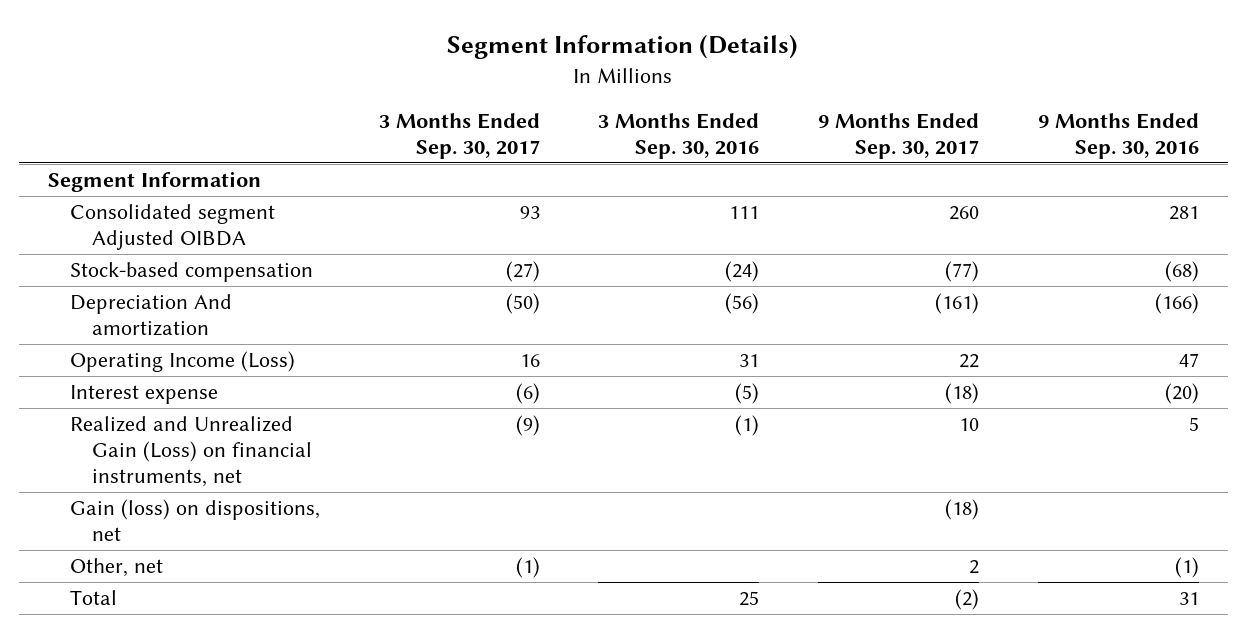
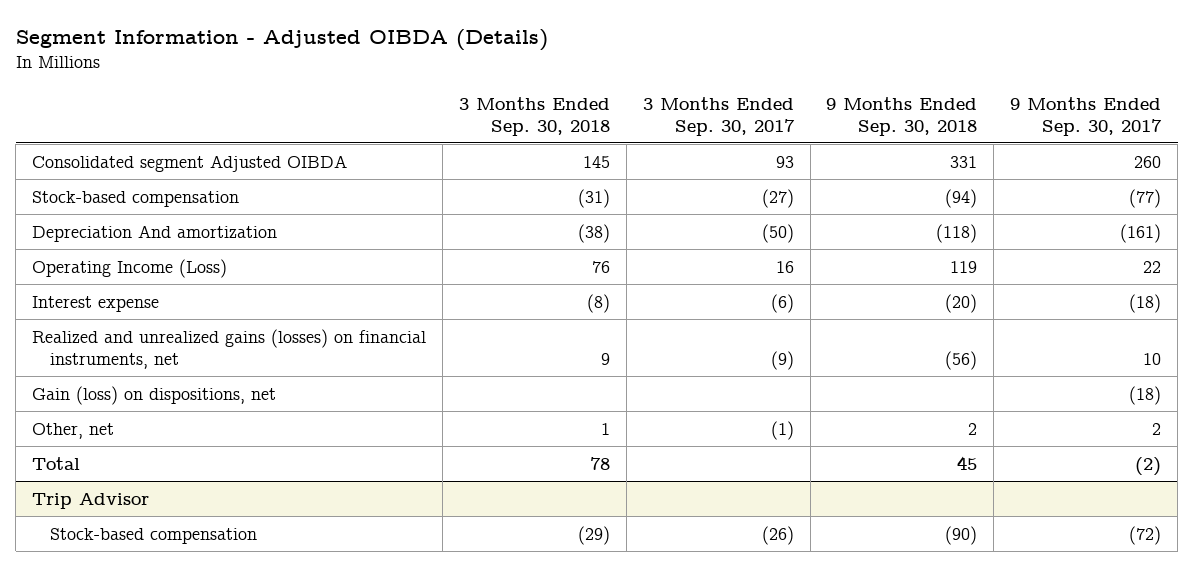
[447,33,799,59] Segment Information (Details) -> [15,28,548,51] Segment Information - Adjusted OIBDA (Details)
[598,113,760,159] 3 Months Ended Sep. 30, 2016 -> none
[1037,113,1199,159] 9 Months Ended Sep. 30, 2016 -> none
none -> [458,96,610,136] 3 Months Ended Sep. 30, 2018
none -> [826,96,978,136] 9 Months Ended Sep. 30, 2018
[48,171,262,193] Segment Information -> none
[69,416,312,487] Realized and Unrealized Gain (Loss) on financial instruments, net -> [31,328,426,369] Realized and unrealized gains (losses) on financial instruments, net
none -> [31,492,149,509] Trip Advisor
none -> [50,527,258,544] Stock-based compensation

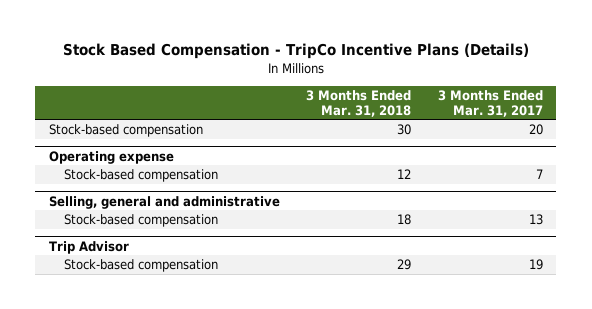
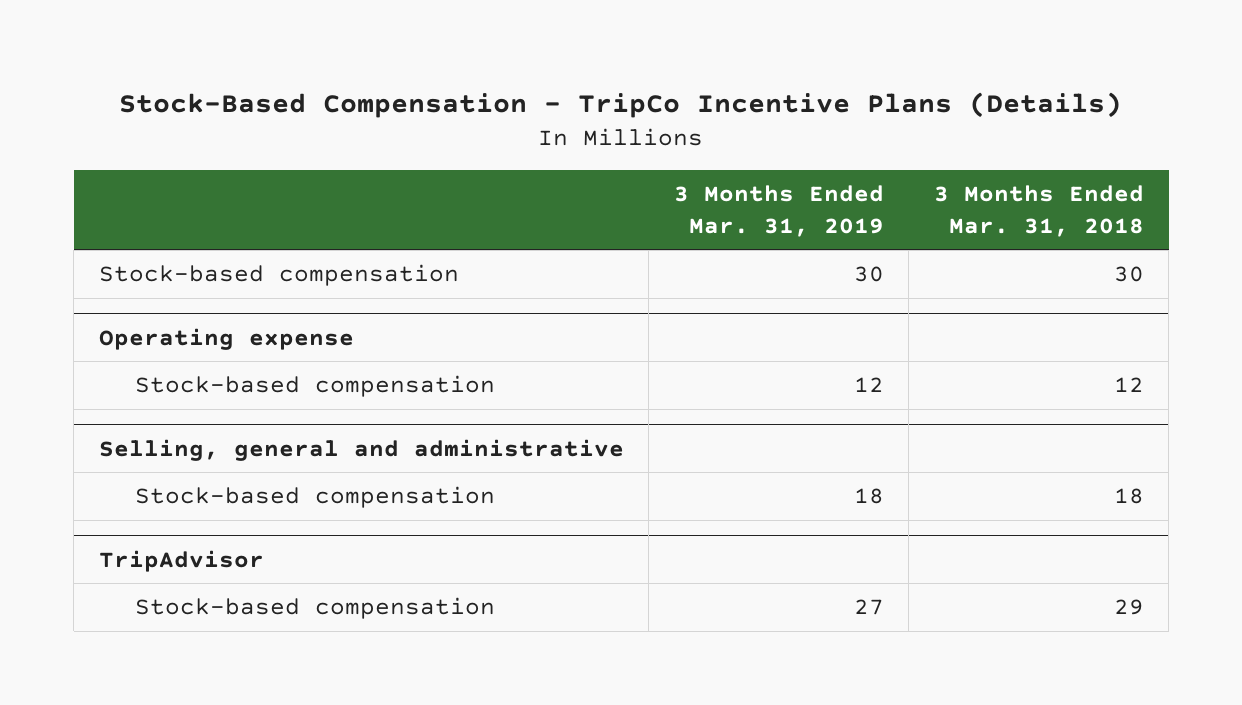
[62,43,529,60] Stock Based Compensation - TripCo Incentive Plans (Details) -> [119,92,1123,119] Stock-Based Compensation - TripCo Incentive Plans (Details)
[437,89,543,117] 3 Months Ended Mar. 31, 2017 -> none
none -> [673,185,884,237] 3 Months Ended Mar. 31, 2019
[48,240,129,254] Trip Advisor -> [98,549,264,572] TripAdvisor

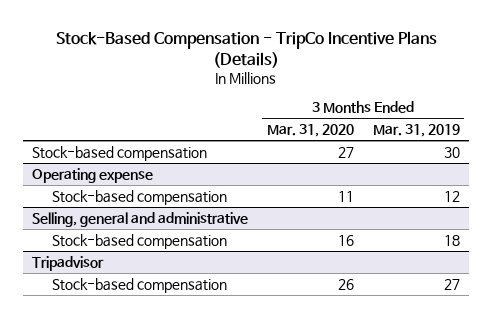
[933,185,1144,237] 3 Months Ended Mar. 31, 2018 -> none
none -> [266,124,354,138] Mar. 31, 2020
[98,549,264,572] TripAdvisor -> [32,255,105,271] Tripadvisor

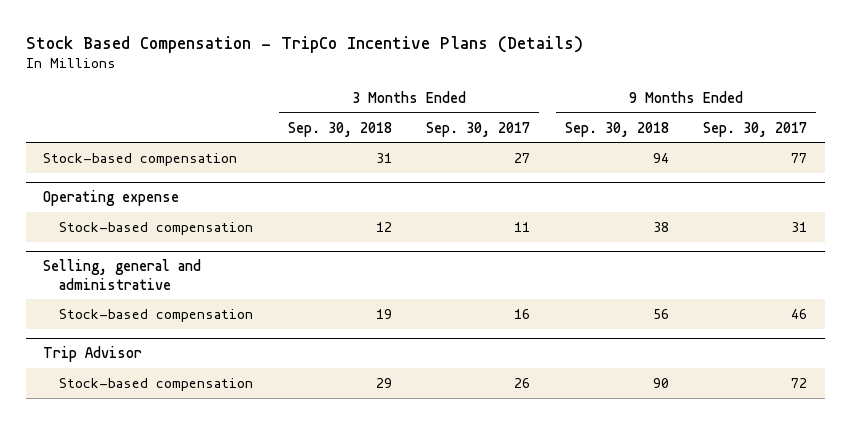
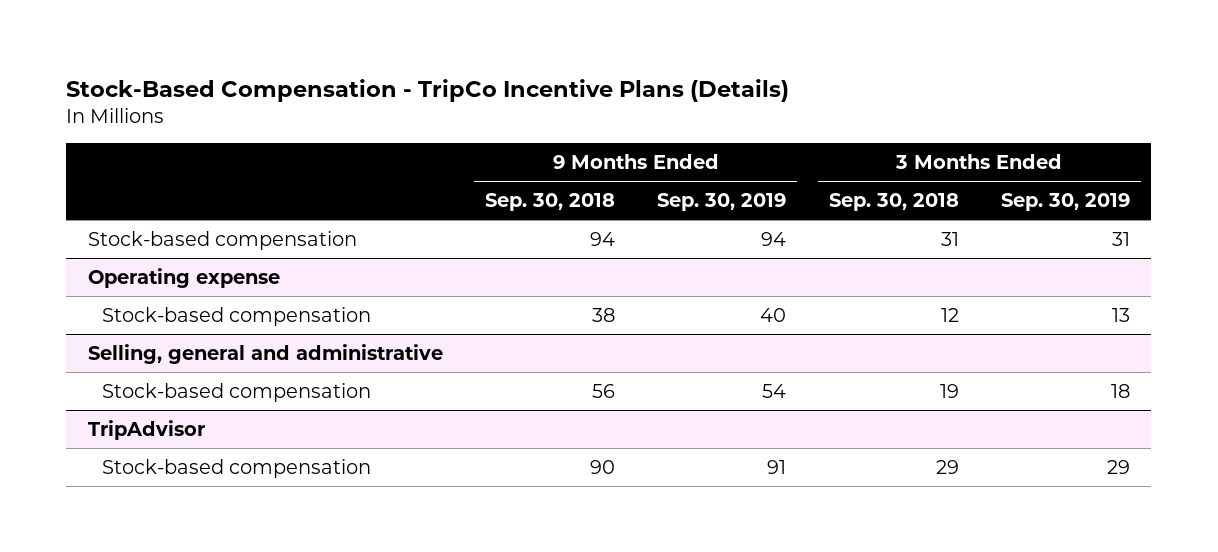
[25,35,583,53] Stock Based Compensation - TripCo Incentive Plans (Details) -> [66,78,790,102] Stock-Based Compensation - TripCo Incentive Plans (Details)
[426,121,531,137] Sep. 30, 2017 -> none
[703,121,808,137] Sep. 30, 2017 -> none
none -> [657,193,787,212] Sep. 30, 2019
none -> [1001,193,1131,212] Sep. 30, 2019
[42,346,142,363] Trip Advisor -> [87,420,205,441] TripAdvisor

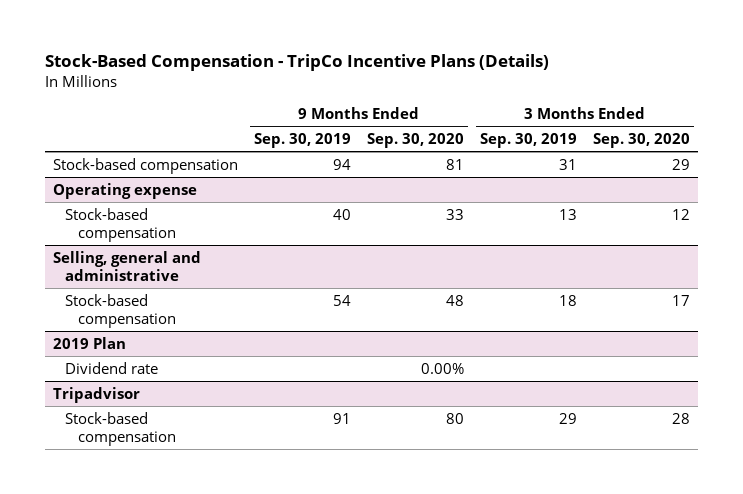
[484,193,615,212] Sep. 30, 2018 -> none
[828,193,959,212] Sep. 30, 2018 -> none
none -> [366,133,464,149] Sep. 30, 2020
none -> [593,133,691,149] Sep. 30, 2020
none -> [52,336,126,349] 2019 Plan
none -> [65,361,159,374] Dividend rate
[87,420,205,441] TripAdvisor -> [52,386,140,403] Tripadvisor

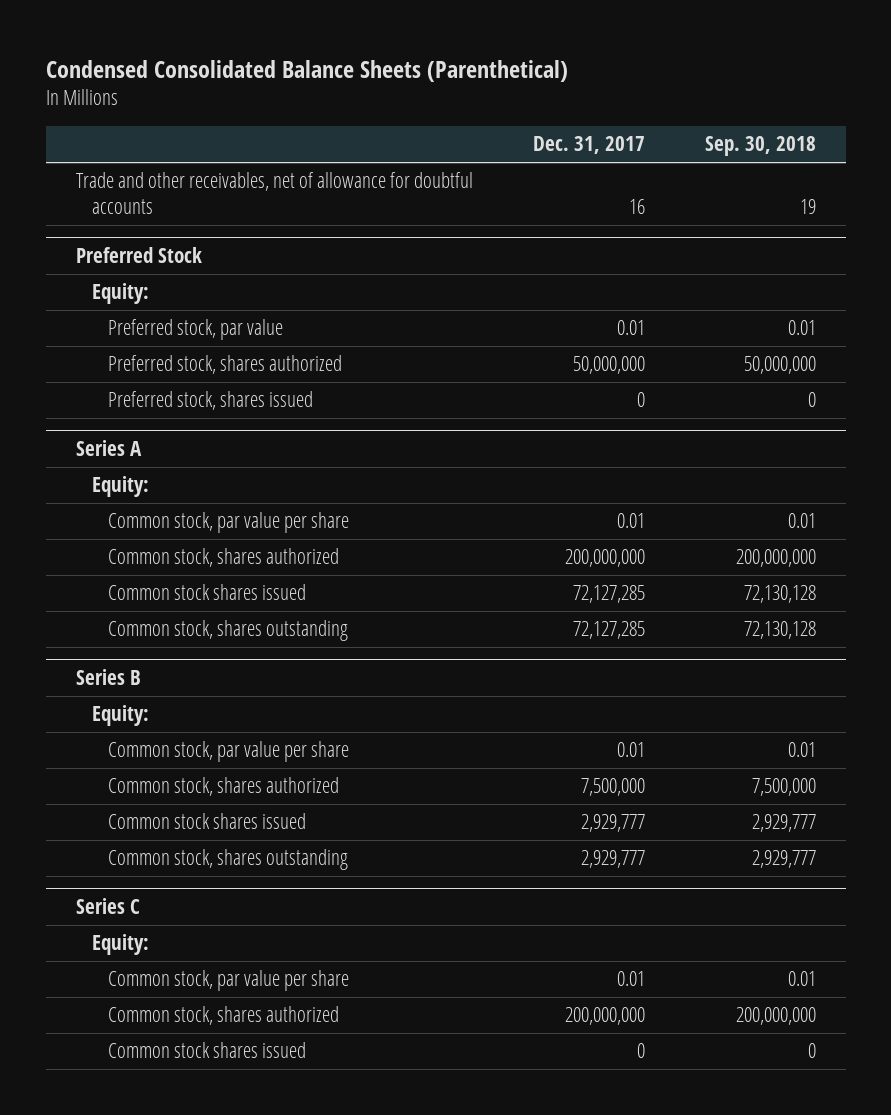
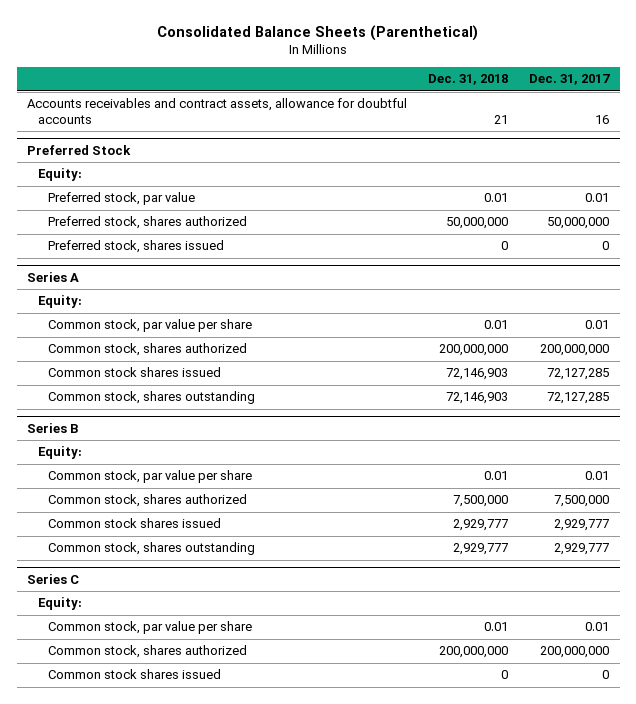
[45,59,568,82] Condensed Consolidated Balance Sheets (Parenthetical) -> [157,24,479,41] Consolidated Balance Sheets (Parenthetical)
[704,136,816,157] Sep. 30, 2018 -> none
none -> [428,74,509,86] Dec. 31, 2018
[75,172,473,215] Trade and other receivables, net of allowance for doubtful accounts -> [27,98,408,124] Accounts receivables and contract assets, allowance for doubtful accounts

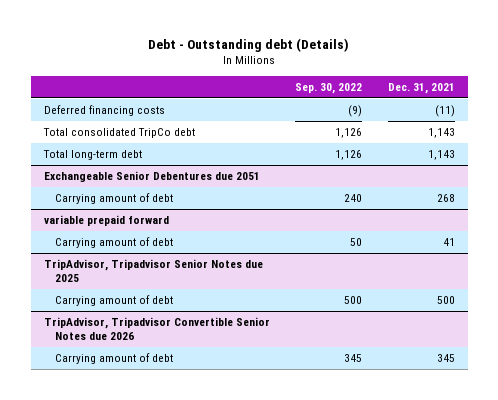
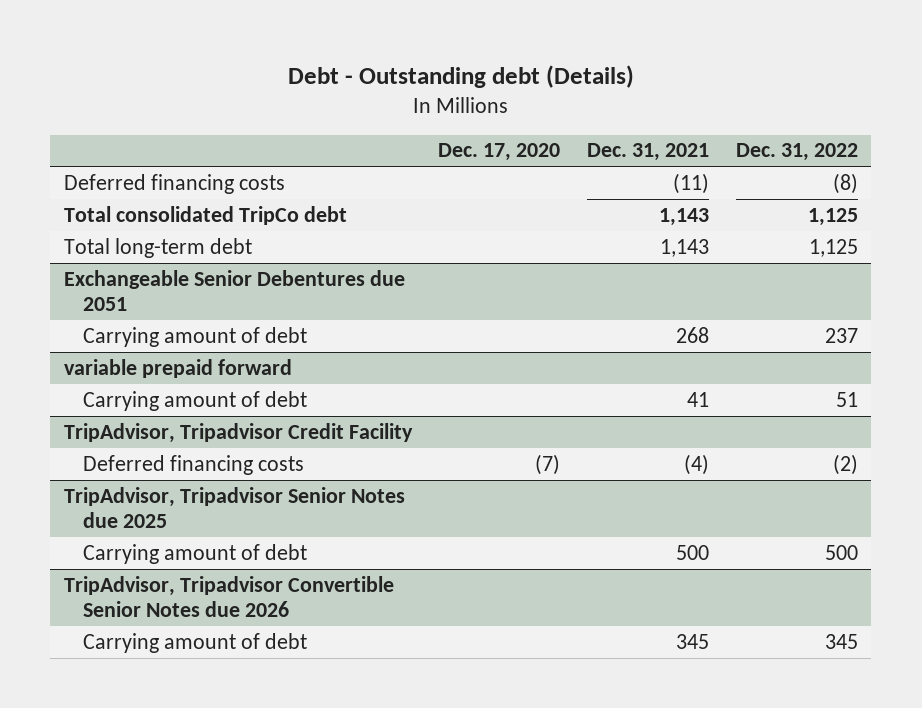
[295,82,363,94] Sep. 30, 2022 -> none
none -> [438,143,561,162] Dec. 17, 2020
none -> [735,143,858,162] Dec. 31, 2022
none -> [63,422,413,443] TripAdvisor, Tripadvisor Credit Facility
none -> [83,454,305,475] Deferred financing costs

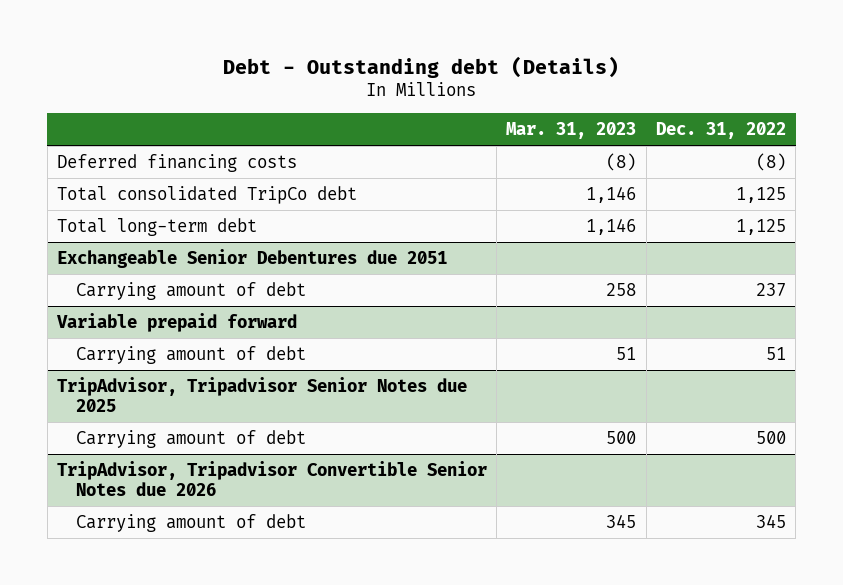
[438,143,561,162] Dec. 17, 2020 -> none
[587,143,710,162] Dec. 31, 2021 -> none
none -> [506,122,637,140] Mar. 31, 2023
[63,358,292,378] variable prepaid forward -> [55,312,297,332] Variable prepaid forward
[63,422,413,443] TripAdvisor, Tripadvisor Credit Facility -> none
[83,454,305,475] Deferred financing costs -> none

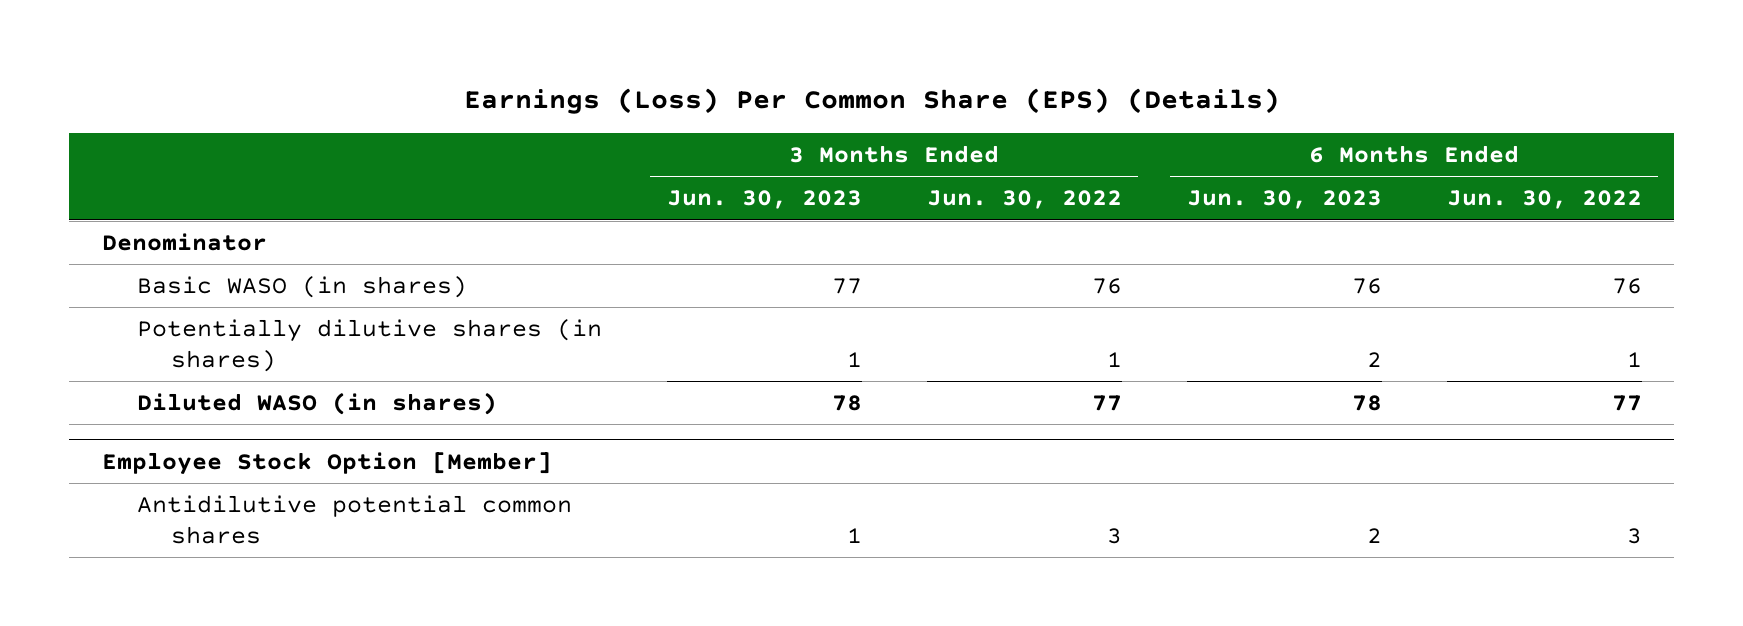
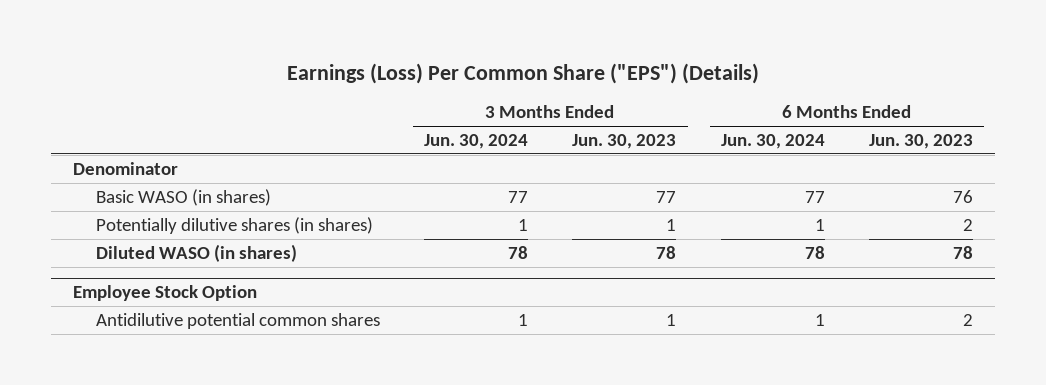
[463,87,1280,114] Earnings (Loss) Per Common Share (EPS) (Details) -> [287,62,760,84] Earnings (Loss) Per Common Share ("EPS") (Details)
[926,190,1122,210] Jun. 30, 2022 -> none
[1446,190,1642,210] Jun. 30, 2022 -> none
none -> [424,134,529,150] Jun. 30, 2024
none -> [720,134,825,150] Jun. 30, 2024
[101,451,552,475] Employee Stock Option [Member] -> [73,285,258,302] Employee Stock Option

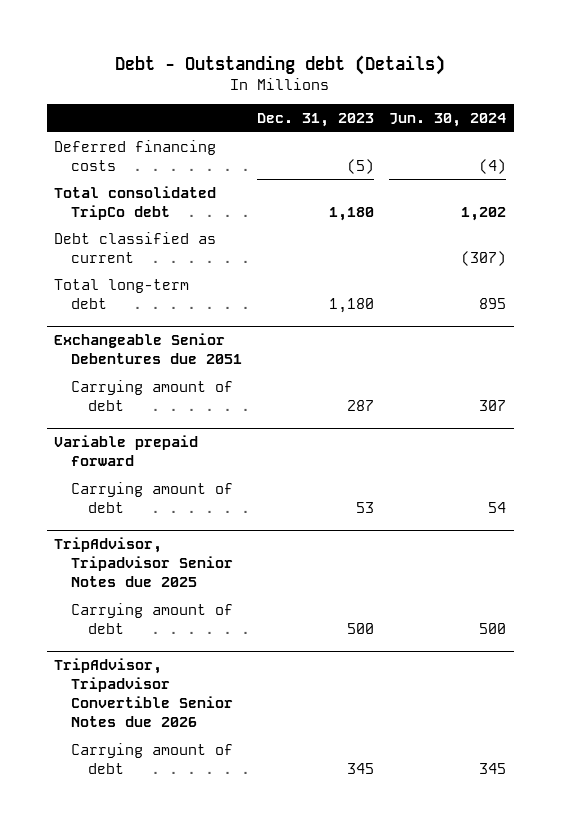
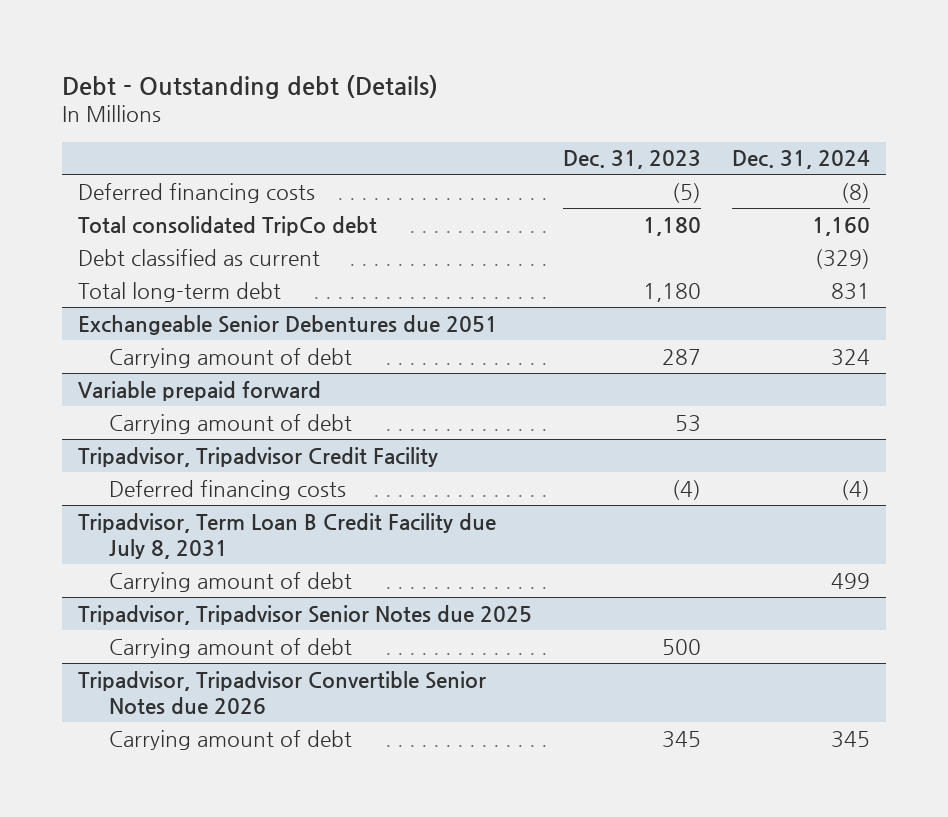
[389,113,507,128] Jun. 30, 2024 -> none
none -> [732,150,871,170] Dec. 31, 2024
none -> [77,446,438,467] Tripadvisor, Tripadvisor Credit Facility
none -> [109,479,347,500] Deferred financing costs
none -> [77,512,496,559] Tripadvisor, Term Loan B Credit Facility due July 8, 2031
none -> [109,571,353,592] Carrying amount of debt
[54,537,234,588] TripAdvisor, Tripadvisor Senior Notes due 2025 -> [77,604,532,625] Tripadvisor, Tripadvisor Senior Notes due 2025
[54,658,234,727] TripAdvisor, Tripadvisor Convertible Senior Notes due 2026 -> [77,670,486,714] Tripadvisor, Tripadvisor Convertible Senior Notes due 2026

